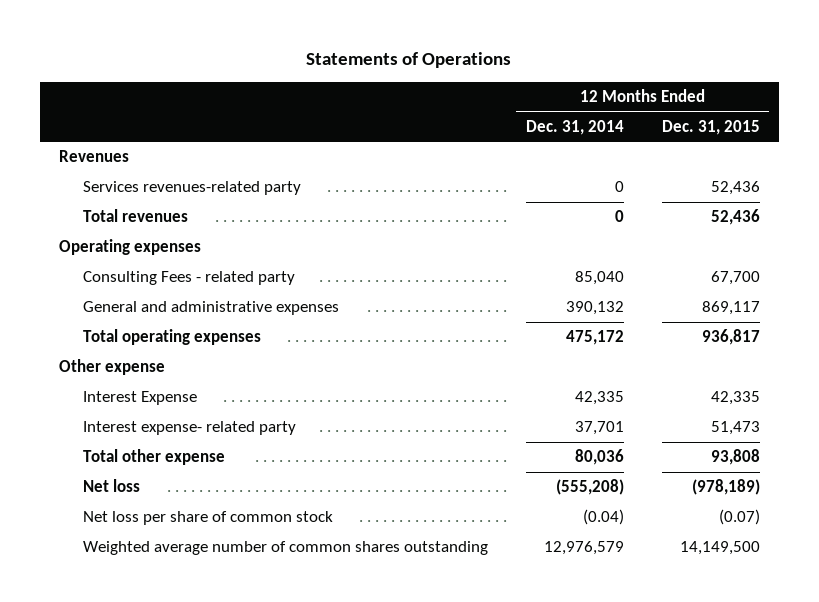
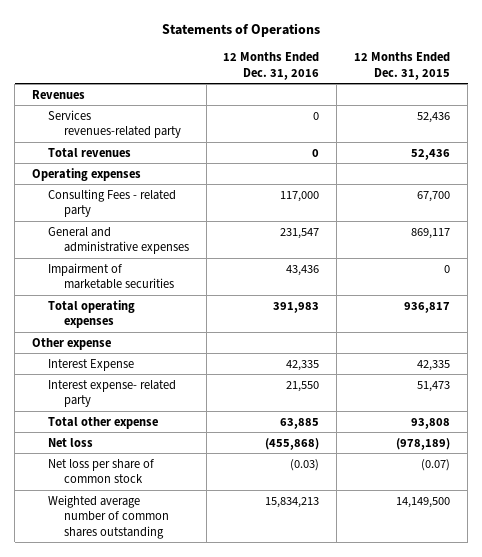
[525,119,624,135] Dec. 31, 2014 -> none
none -> [223,52,320,80] 12 Months Ended Dec. 31, 2016
none -> [48,262,174,290] Impairment of marketable securities

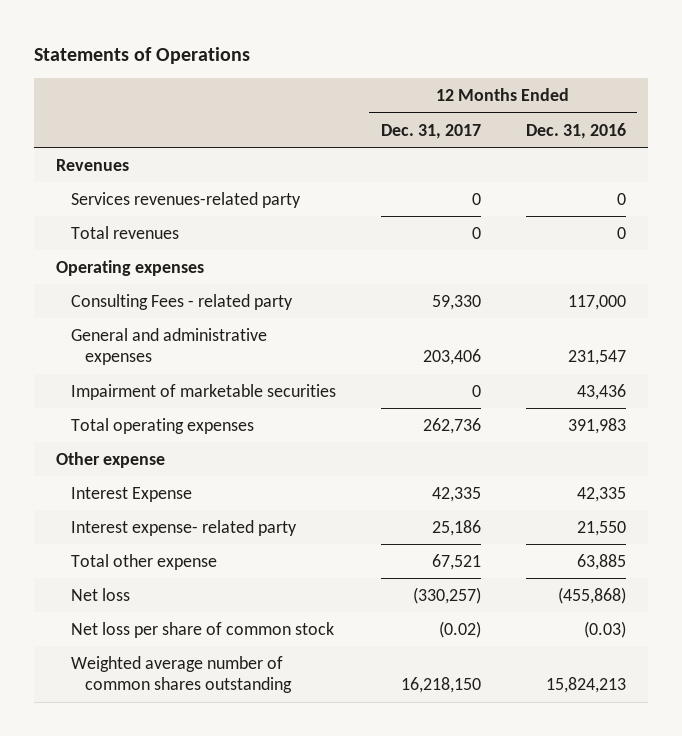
[354,52,451,80] 12 Months Ended Dec. 31, 2015 -> none
none -> [380,123,481,139] Dec. 31, 2017
[265,496,320,508] 15,834,213 -> [545,677,626,694] 15,824,213

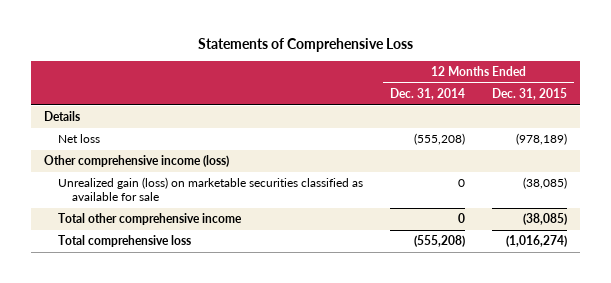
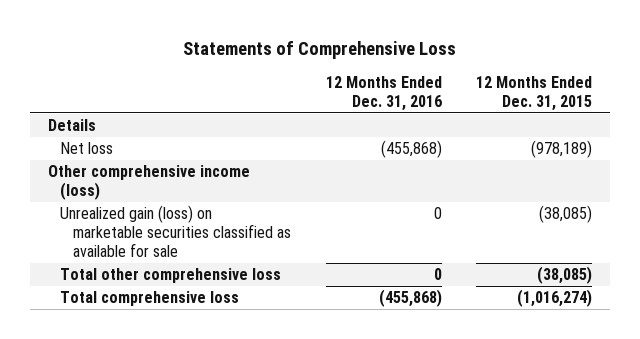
[390,88,466,101] Dec. 31, 2014 -> none
none -> [325,76,442,112] 12 Months Ended Dec. 31, 2016
[58,213,243,226] Total other comprehensive income -> [60,268,282,284] Total other comprehensive loss

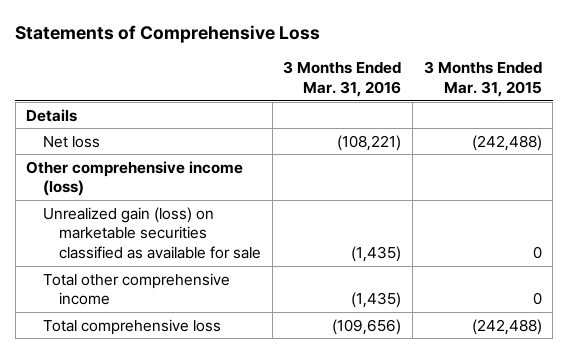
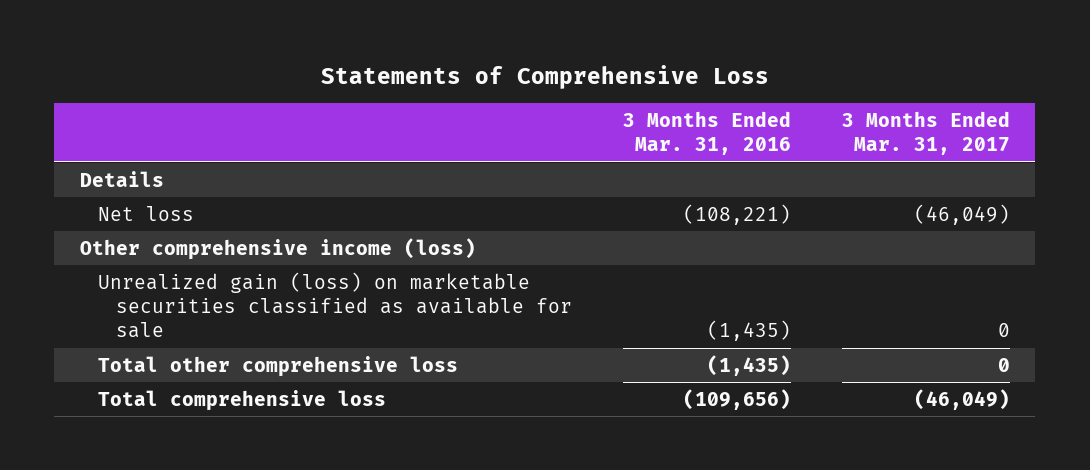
[423,61,542,97] 3 Months Ended Mar. 31, 2015 -> none
none -> [841,111,1010,156] 3 Months Ended Mar. 31, 2017
[42,272,230,306] Total other comprehensive income -> [97,355,458,377] Total other comprehensive loss

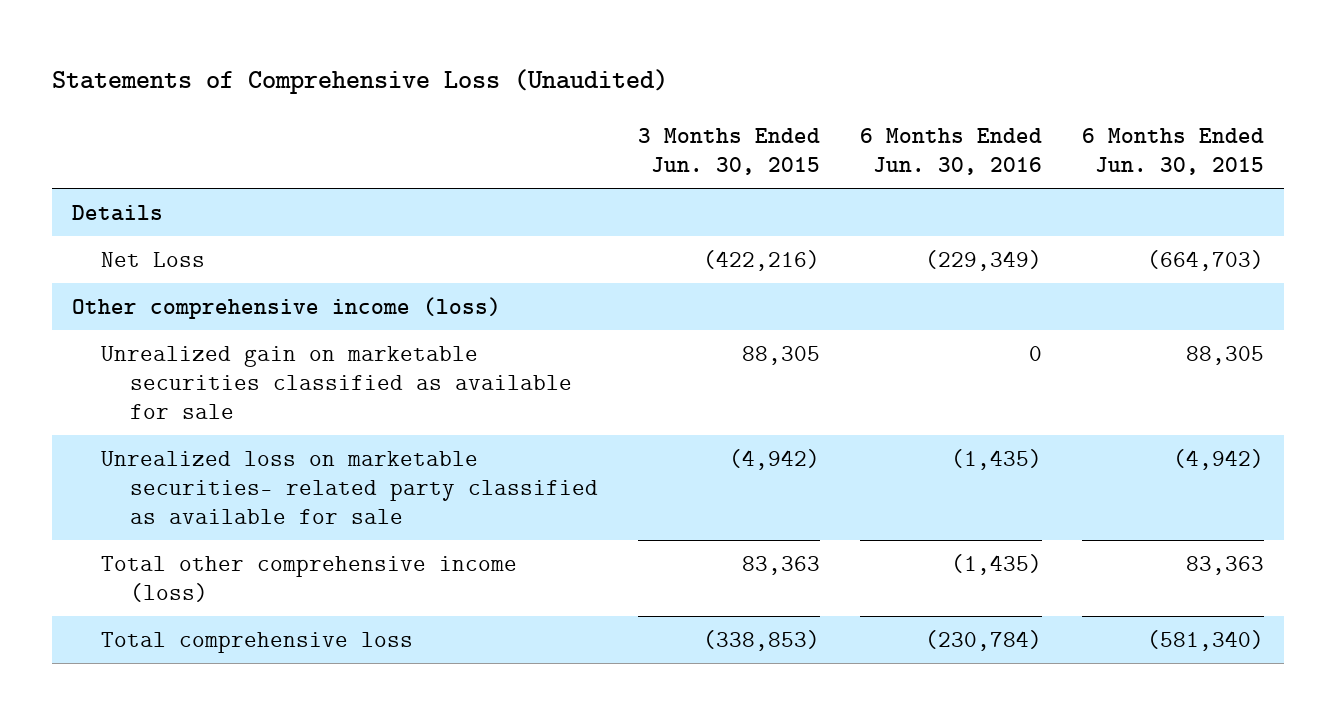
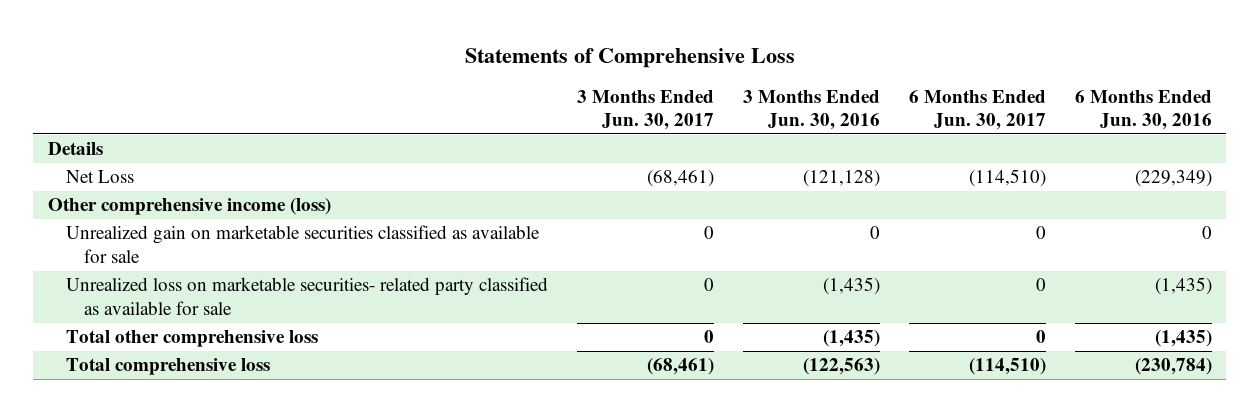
[51,69,668,95] Statements of Comprehensive Loss (Unaudited) -> [464,48,795,69] Statements of Comprehensive Loss
[638,127,821,175] 3 Months Ended Jun. 30, 2015 -> none
[1082,127,1265,175] 6 Months Ended Jun. 30, 2015 -> none
none -> [576,89,714,131] 3 Months Ended Jun. 30, 2017
none -> [742,89,880,131] 3 Months Ended Jun. 30, 2016
none -> [908,89,1046,131] 6 Months Ended Jun. 30, 2017
[101,555,518,602] Total other comprehensive income (loss) -> [66,330,319,348] Total other comprehensive loss

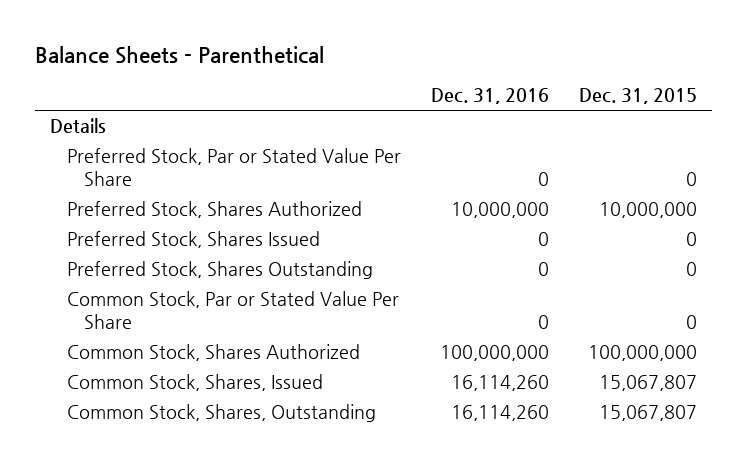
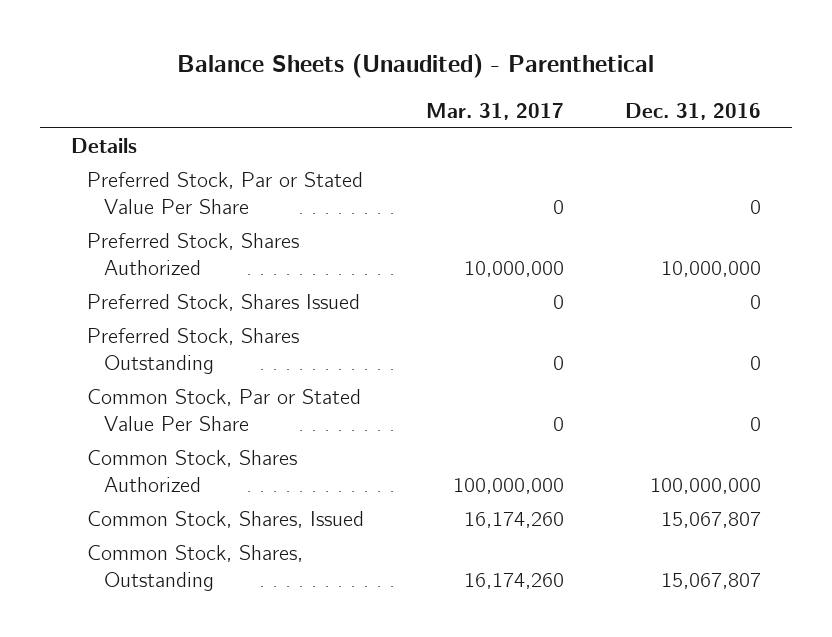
[34,46,324,65] Balance Sheets - Parenthetical -> [176,54,654,79] Balance Sheets (Unaudited) - Parenthetical
[579,88,698,105] Dec. 31, 2015 -> none
none -> [425,102,564,120] Mar. 31, 2017
[450,375,549,392] 16,114,260 -> [660,512,761,529] 15,067,807
[450,405,549,422] 16,114,260 -> [660,573,761,590] 15,067,807

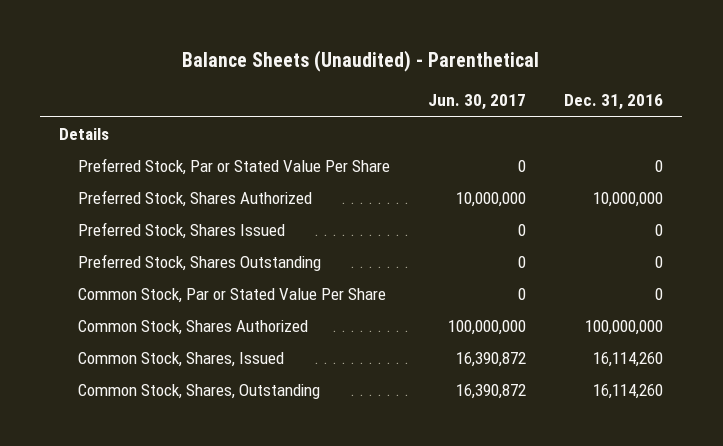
[425,102,564,120] Mar. 31, 2017 -> none
none -> [428,94,527,111] Jun. 30, 2017
[660,512,761,529] 15,067,807 -> [593,352,664,368] 16,114,260
[660,573,761,590] 15,067,807 -> [593,384,664,400] 16,114,260

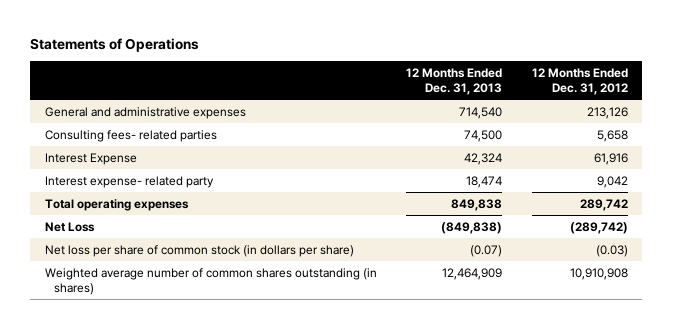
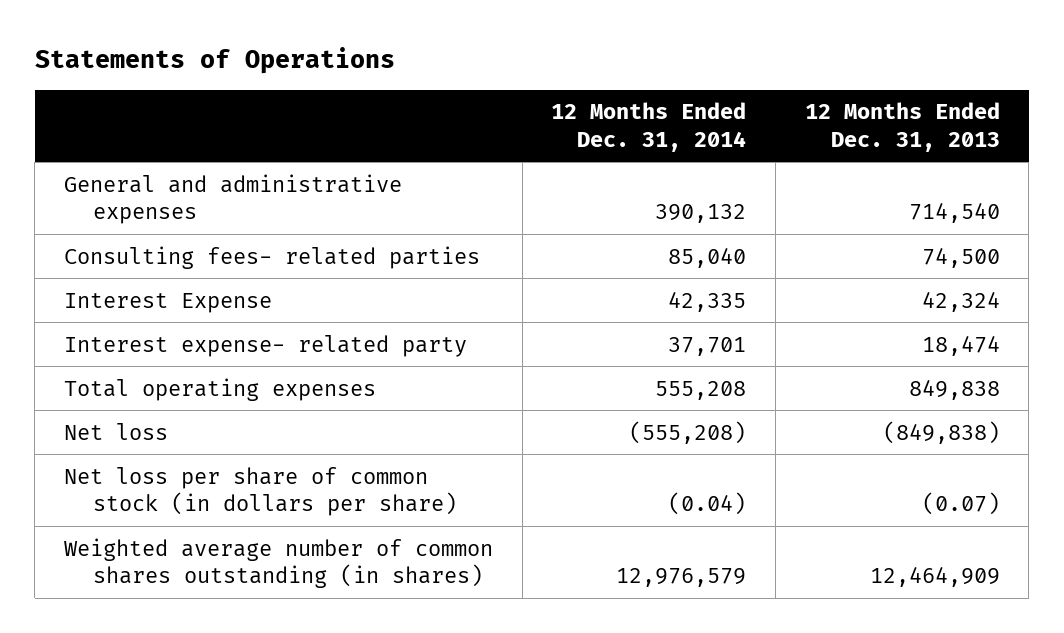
[531,68,628,95] 12 Months Ended Dec. 31, 2012 -> none
none -> [551,102,747,152] 12 Months Ended Dec. 31, 2014
[44,222,95,233] Net Loss -> [64,422,169,440] Net loss

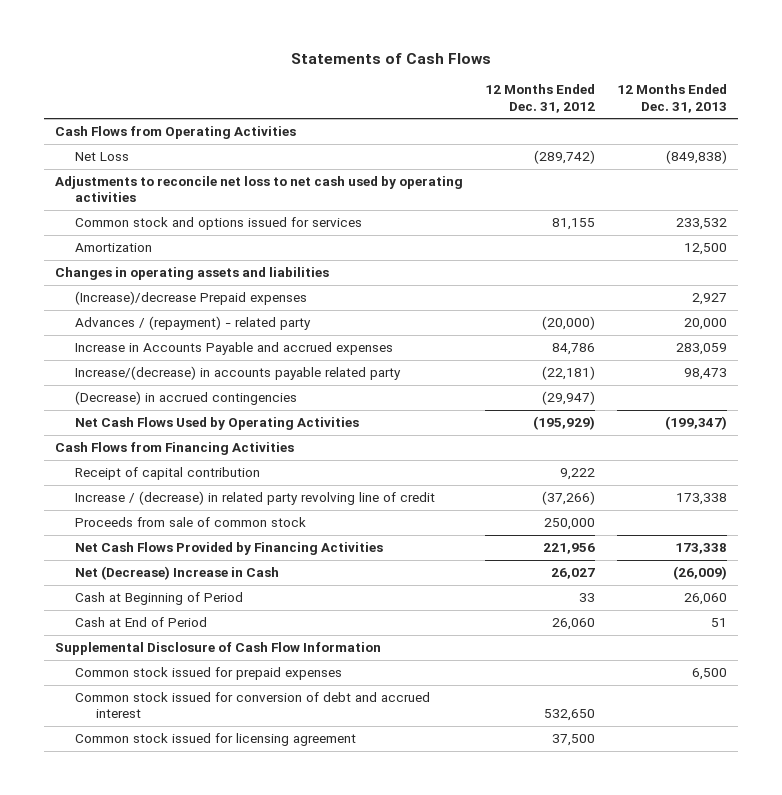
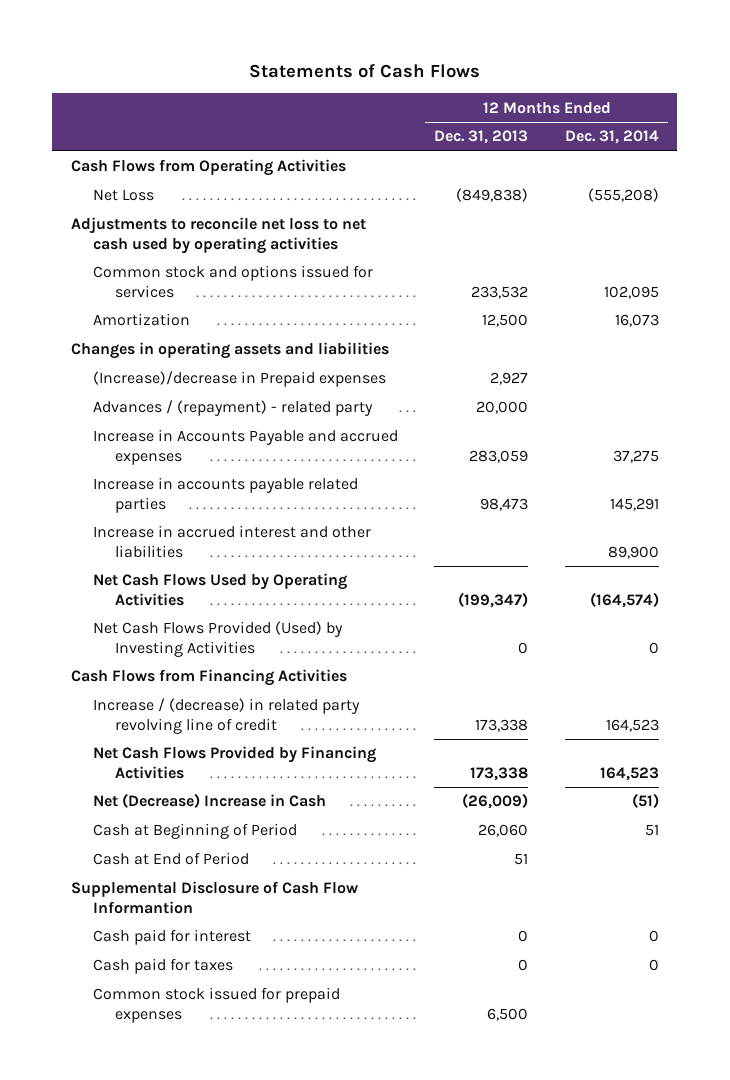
[484,84,595,113] 12 Months Ended Dec. 31, 2012 -> none
none -> [565,130,660,145] Dec. 31, 2014
[75,291,308,306] (Increase)/decrease Prepaid expenses -> [92,371,386,388] (Increase)/decrease in Prepaid expenses
[75,391,298,406] (Decrease) in accrued contingencies -> none
[75,366,402,381] Increase/(decrease) in accounts payable related party -> [92,477,358,513] Increase in accounts payable related parties
none -> [92,525,371,558] Increase in accrued interest and other liabilities
none -> [92,621,343,657] Net Cash Flows Provided (Used) by Investing Activities
[75,467,261,481] Receipt of capital contribution -> none
[75,517,307,528] Proceeds from sale of common stock -> none
[54,642,381,656] Supplemental Disclosure of Cash Flow Information -> [70,881,358,914] Supplemental Disclosure of Cash Flow Informantion
none -> [92,929,251,946] Cash paid for interest
none -> [92,958,233,975] Cash paid for taxes
[75,692,431,719] Common stock issued for conversion of debt and accrued interest -> none
[75,733,357,747] Common stock issued for licensing agreement -> none

